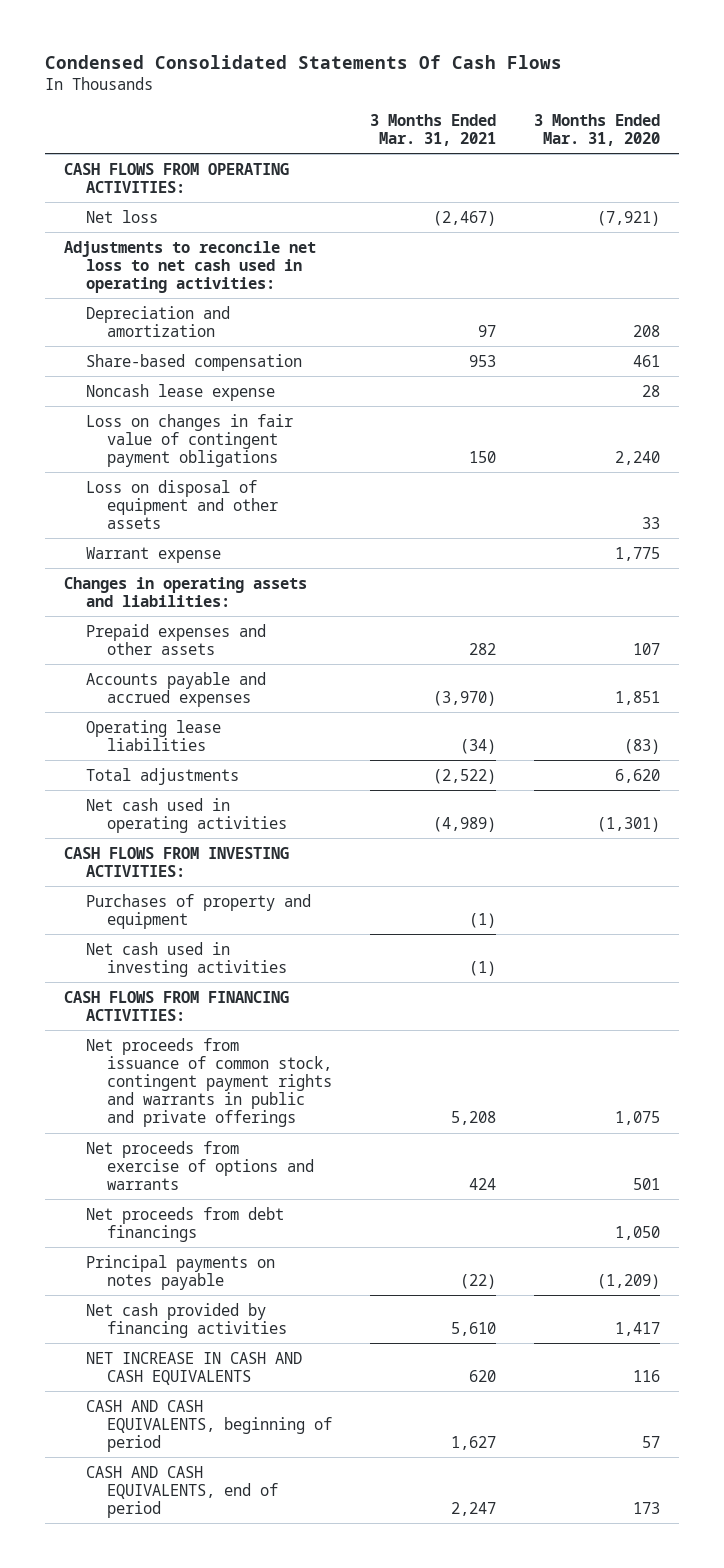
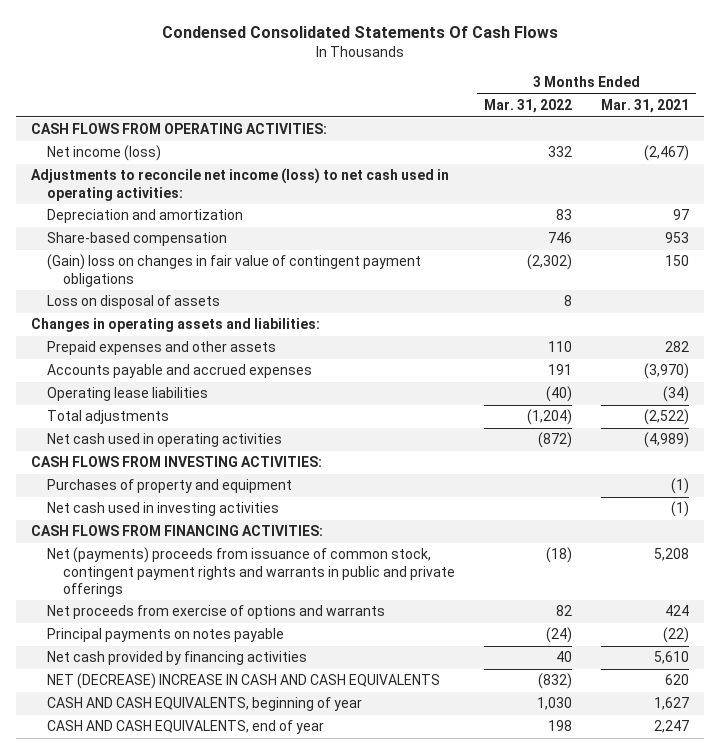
[533,113,660,146] 3 Months Ended Mar. 31, 2020 -> none
none -> [484,99,573,114] Mar. 31, 2022
[85,209,158,223] Net loss -> [47,145,162,162] Net income (loss)
[64,240,317,293] Adjustments to reconcile net loss to net cash used in operating activities: -> [30,168,449,201] Adjustments to reconcile net income (loss) to net cash used in operating activities:
[85,383,275,401] Noncash lease expense -> none
[85,546,221,563] Warrant expense -> none
[85,413,293,467] Loss on changes in fair value of contingent payment obligations -> [47,254,422,287] (Gain) loss on changes in fair value of contingent payment obligations
[85,479,279,529] Loss on disposal of equipment and other assets -> [47,295,221,310] Loss on disposal of assets
[85,1037,333,1128] Net proceeds from issuance of common stock, contingent payment rights and warrants in public and private offerings -> [47,547,456,597] Net (payments) proceeds from issuance of common stock, contingent payment rights and warrants in public and private offerings
[85,1206,284,1242] Net proceeds from debt financings -> none
[85,1351,302,1385] NET INCREASE IN CASH AND CASH EQUIVALENTS -> [47,673,441,690] NET (DECREASE) INCREASE IN CASH AND CASH EQUIVALENTS
[85,1399,333,1452] CASH AND CASH EQUIVALENTS, beginning of period -> [47,697,363,712] CASH AND CASH EQUIVALENTS, beginning of year
[85,1465,279,1518] CASH AND CASH EQUIVALENTS, end of period -> [47,720,325,735] CASH AND CASH EQUIVALENTS, end of year

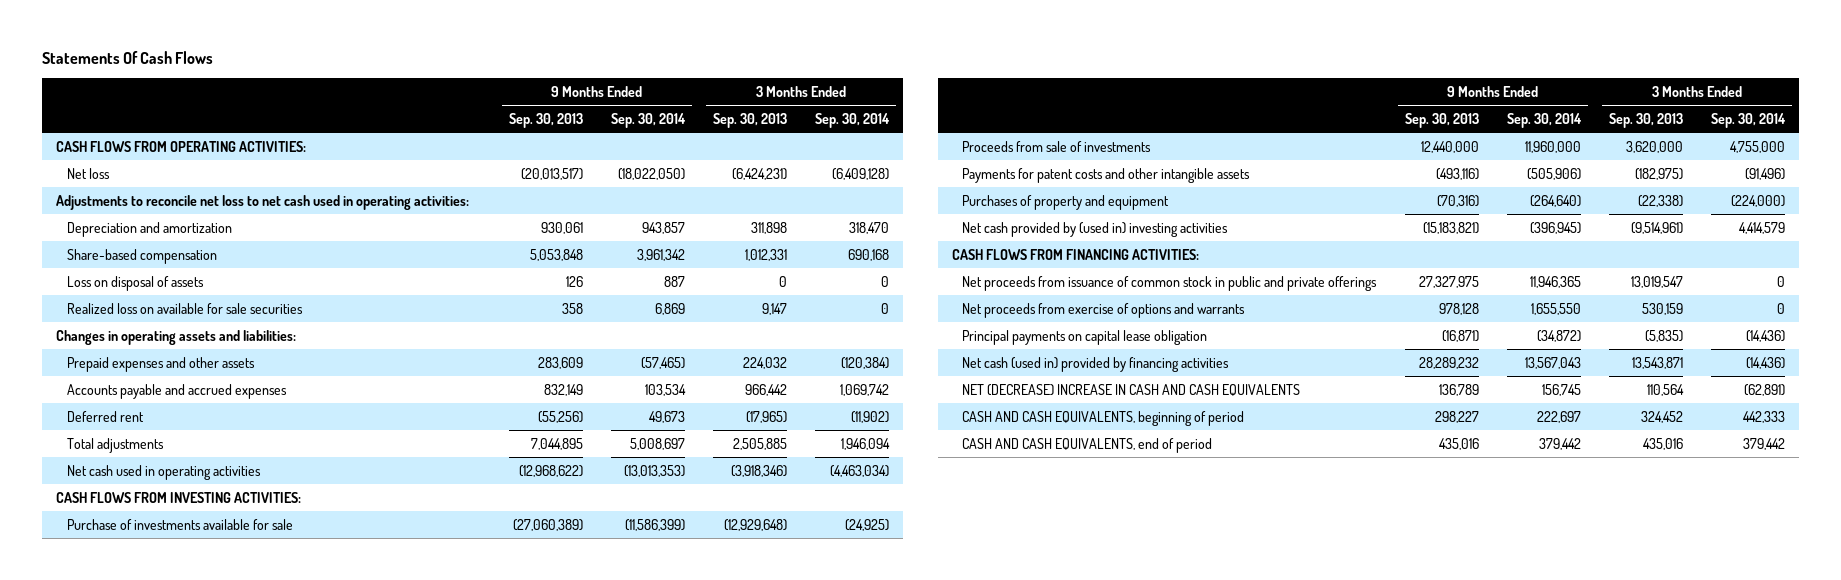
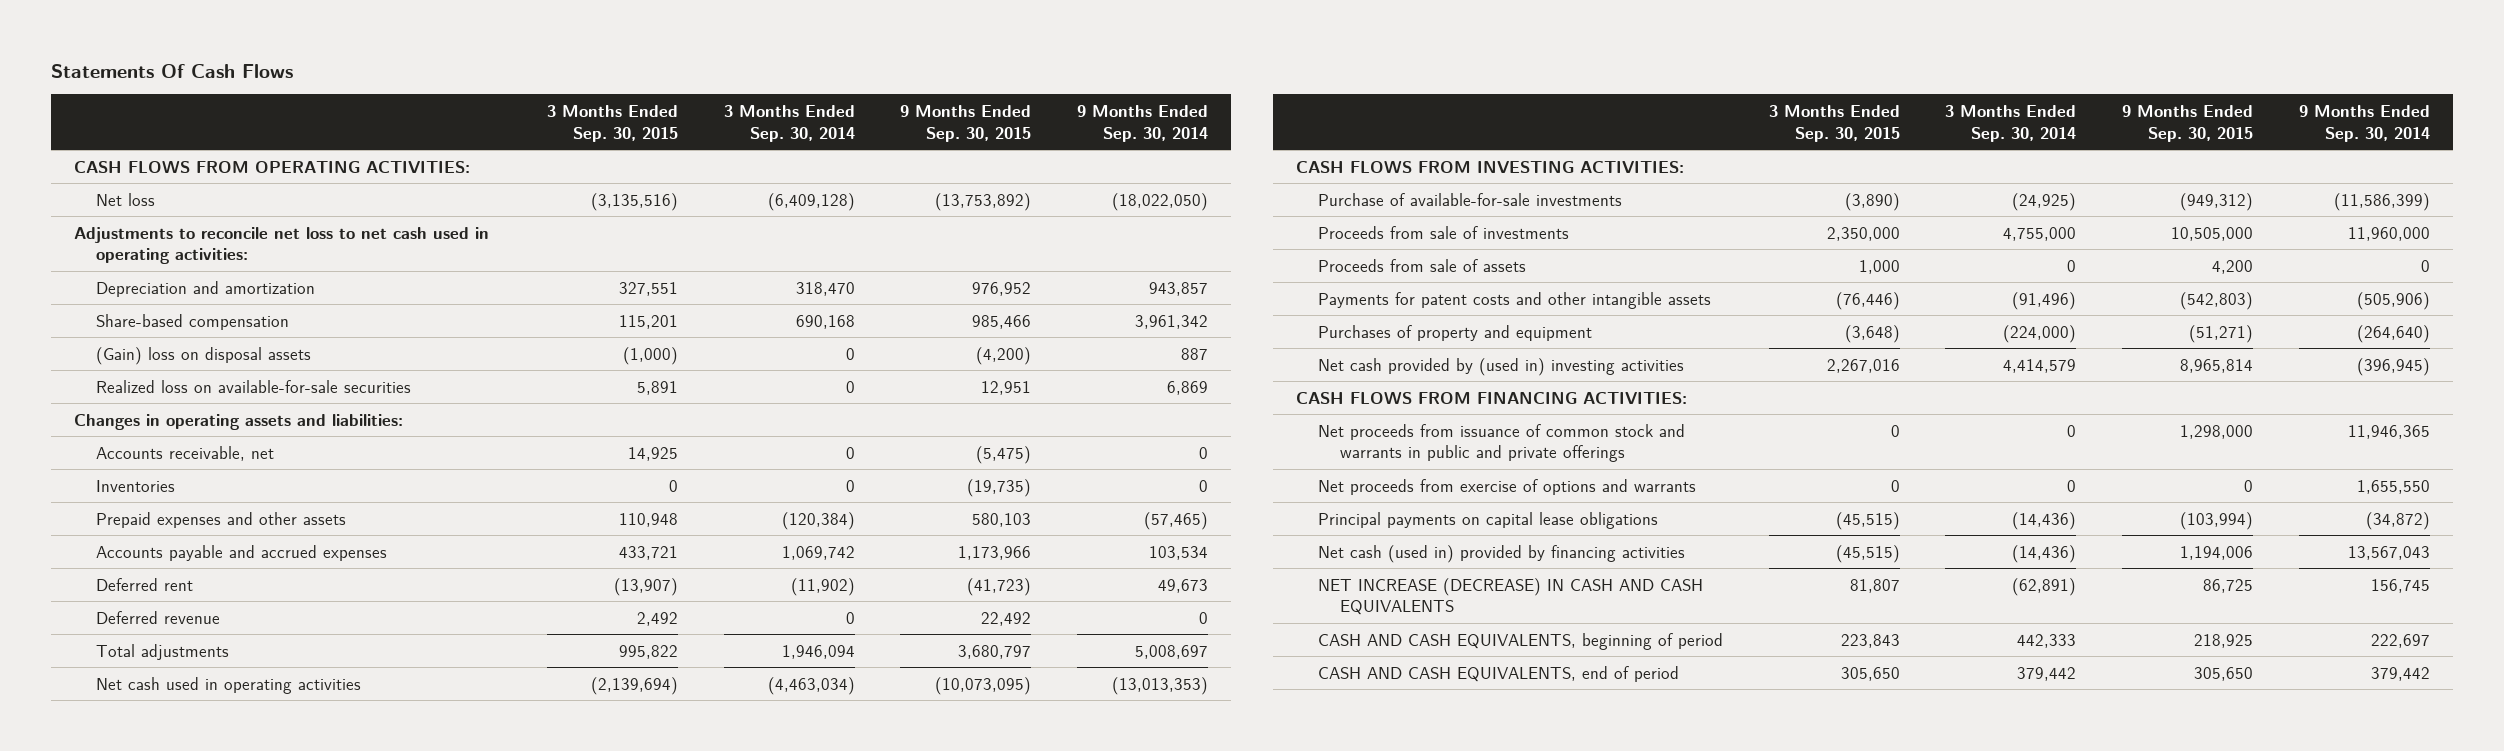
[508,112,583,128] Sep. 30, 2013 -> none
[713,112,788,128] Sep. 30, 2013 -> none
none -> [547,104,679,142] 3 Months Ended Sep. 30, 2015
none -> [900,104,1032,142] 9 Months Ended Sep. 30, 2015
[66,275,204,291] Loss on disposal of assets -> [96,346,312,365] (Gain) loss on disposal assets
[66,302,303,314] Realized loss on available for sale securities -> [96,379,412,393] Realized loss on available-for-sale securities
none -> [96,445,275,461] Accounts receivable, net
none -> [96,479,176,492] Inventories
none -> [96,610,221,624] Deferred revenue
[66,518,293,530] Purchase of investments available for sale -> [1318,192,1623,206] Purchase of available-for-sale investments
none -> [1318,258,1527,272] Proceeds from sale of assets
[962,275,1378,291] Net proceeds from issuance of common stock in public and private offerings -> [1318,423,1686,463] Net proceeds from issuance of common stock and warrants in public and private offerings
[962,329,1208,345] Principal payments on capital lease obligation -> [1318,511,1659,529] Principal payments on capital lease obligations
[962,383,1301,396] NET (DECREASE) INCREASE IN CASH AND CASH EQUIVALENTS -> [1318,577,1704,616] NET INCREASE (DECREASE) IN CASH AND CASH EQUIVALENTS

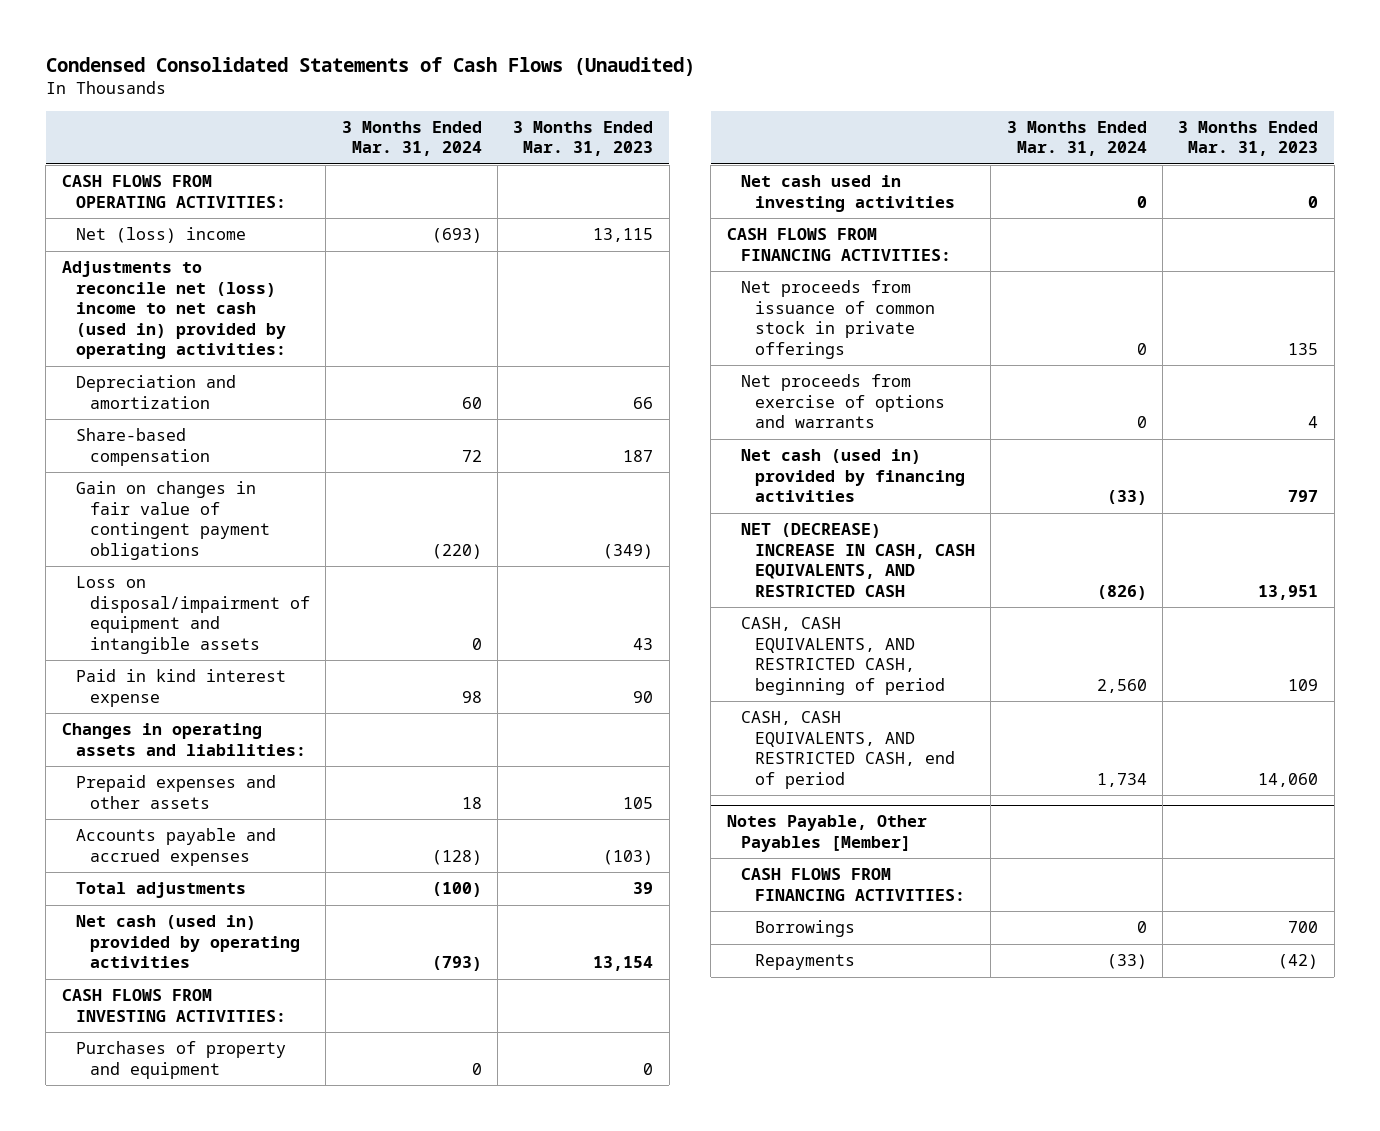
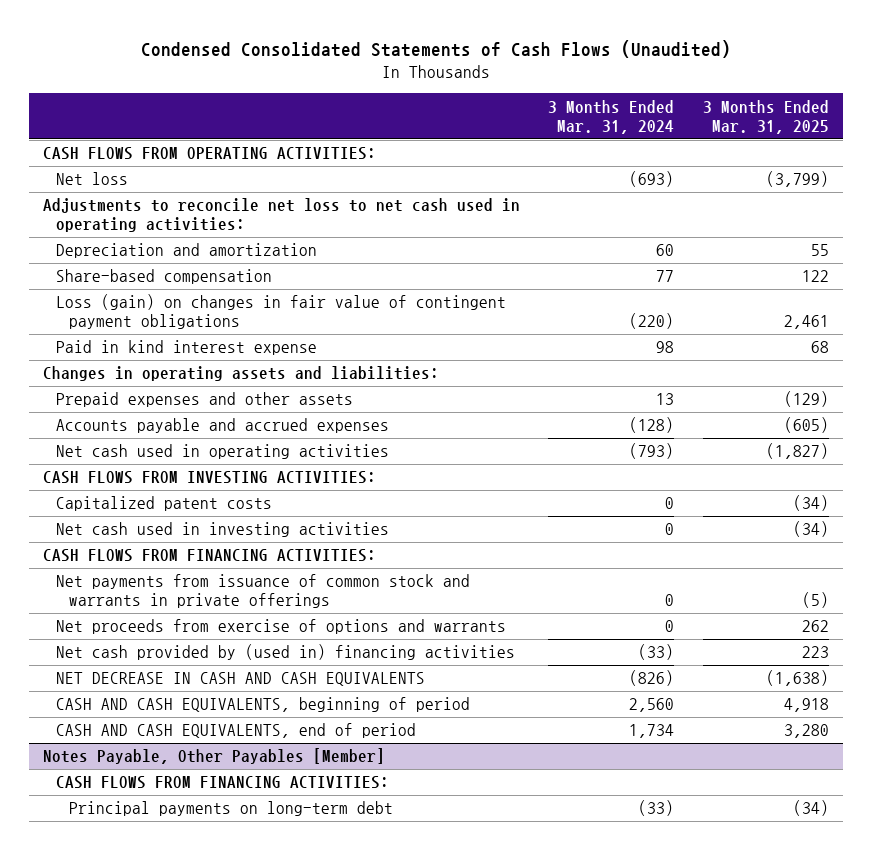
[513,120,654,157] 3 Months Ended Mar. 31, 2023 -> none
none -> [702,99,829,134] 3 Months Ended Mar. 31, 2025
[75,227,246,244] Net (loss) income -> [56,172,129,186] Net loss
[61,261,286,360] Adjustments to reconcile net (loss) income to net cash (used in) provided by operating activities: -> [43,198,521,233] Adjustments to reconcile net loss to net cash used in operating activities:
[75,576,311,654] Loss on disposal/impairment of equipment and intangible assets -> none
[461,449,482,462] 72 -> [656,270,675,283] 77
[75,481,271,560] Gain on changes in fair value of contingent payment obligations -> [56,294,507,330] Loss (gain) on changes in fair value of contingent payment obligations
[461,796,482,809] 18 -> [656,393,675,406] 13
[75,882,246,899] Total adjustments -> none
[75,915,301,969] Net cash (used in) provided by operating activities -> [56,444,390,460] Net cash used in operating activities
[75,1041,286,1079] Purchases of property and equipment -> none
none -> [56,496,273,512] Capitalized patent costs
[740,280,936,359] Net proceeds from issuance of common stock in private offerings -> [56,574,471,609] Net payments from issuance of common stock and warrants in private offerings
[740,449,966,503] Net cash (used in) provided by financing activities -> [56,644,516,661] Net cash provided by (used in) financing activities
[740,523,976,597] NET (DECREASE) INCREASE IN CASH, CASH EQUIVALENTS, AND RESTRICTED CASH -> [56,672,426,687] NET DECREASE IN CASH AND CASH EQUIVALENTS
[740,617,946,695] CASH, CASH EQUIVALENTS, AND RESTRICTED CASH, beginning of period -> [56,697,471,713] CASH AND CASH EQUIVALENTS, beginning of period
[740,711,956,789] CASH, CASH EQUIVALENTS, AND RESTRICTED CASH, end of period -> [56,723,417,739] CASH AND CASH EQUIVALENTS, end of period
[755,920,856,938] Borrowings -> none
[755,954,856,971] Repayments -> [69,801,394,817] Principal payments on long-term debt

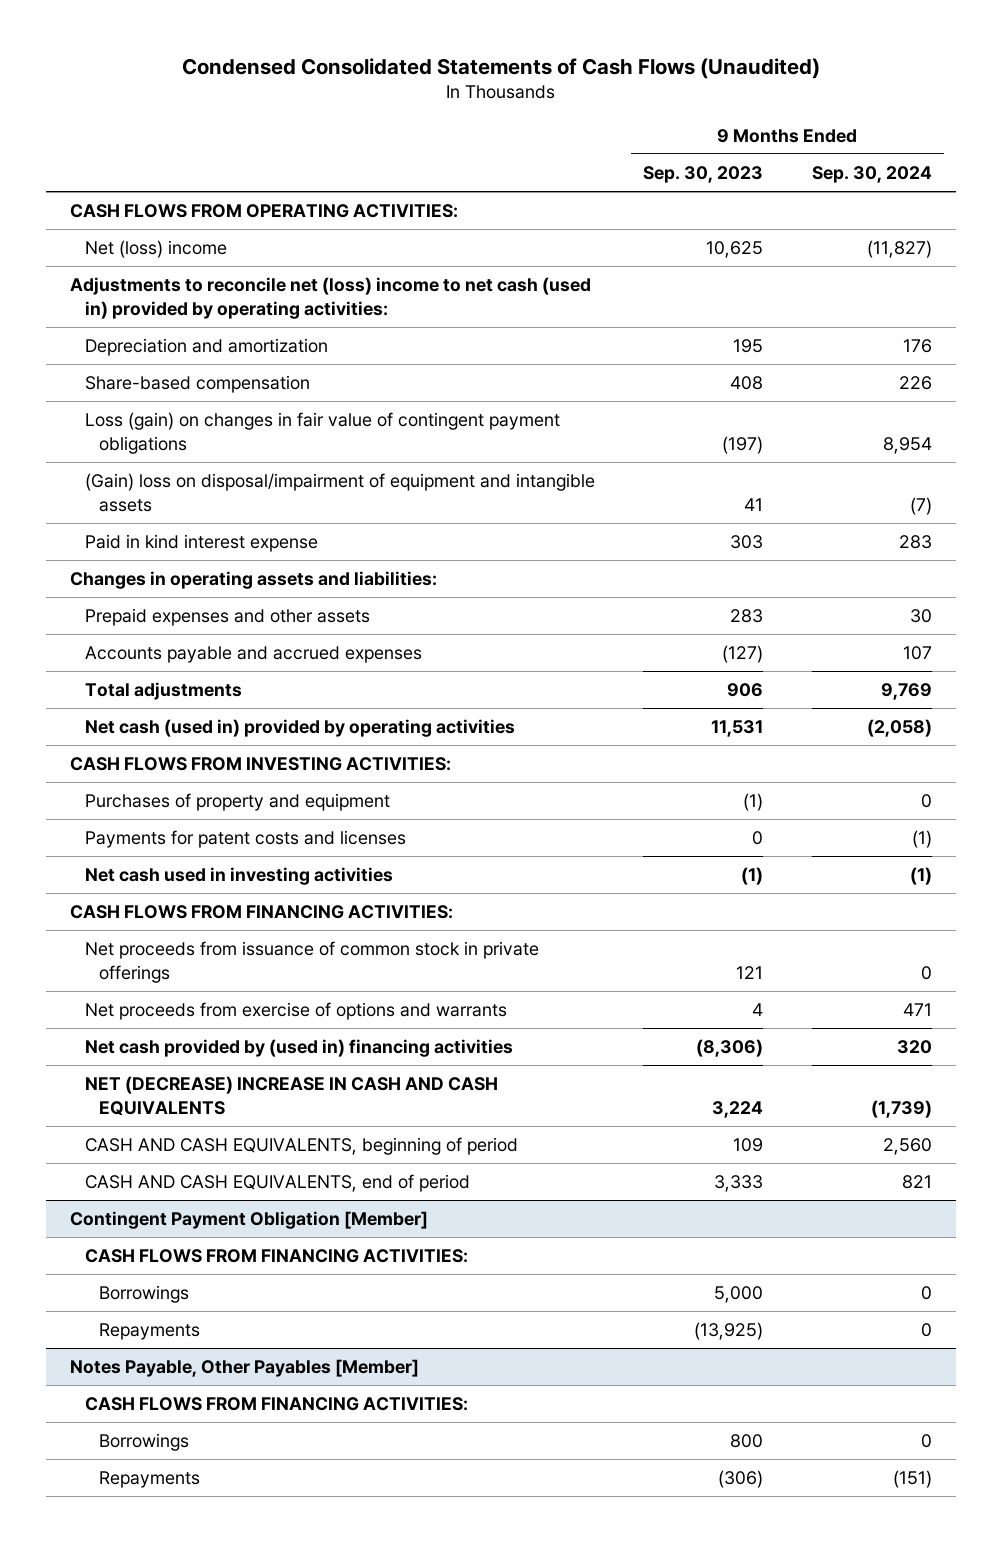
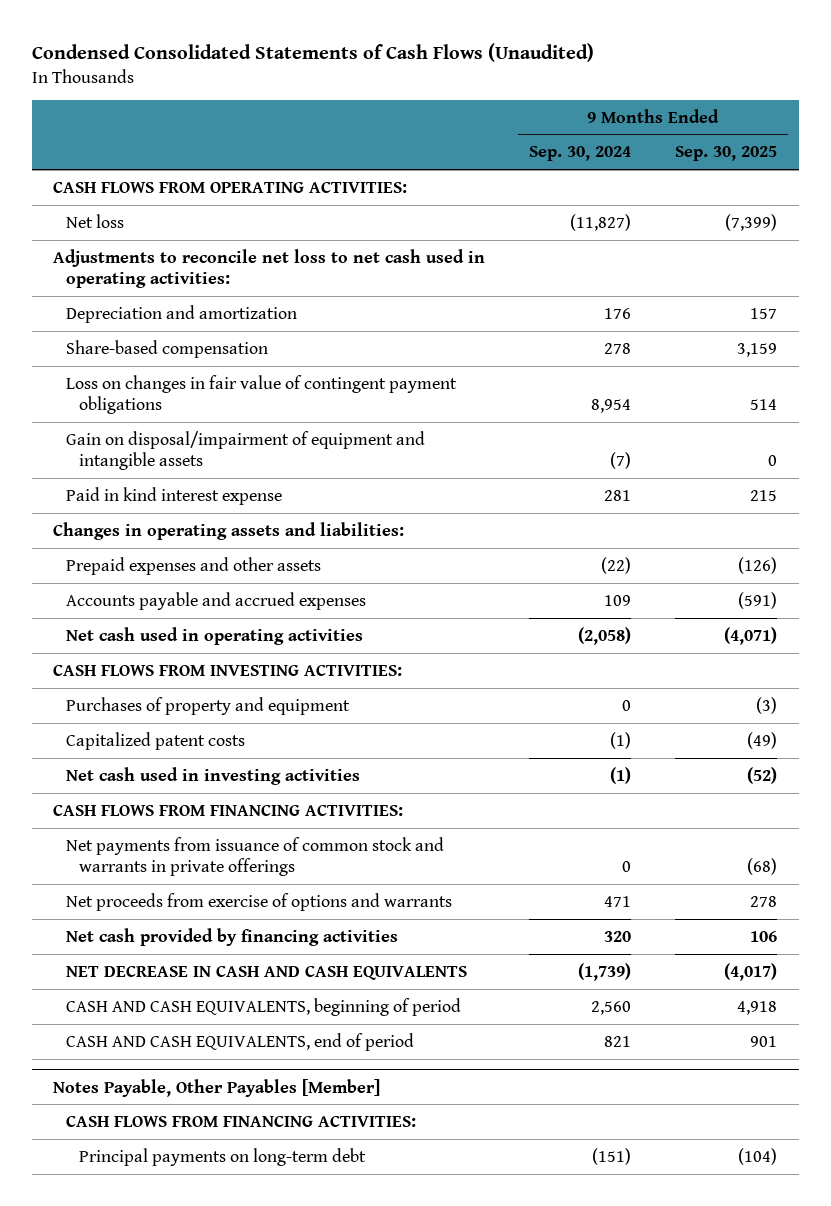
[643,166,764,184] Sep. 30, 2023 -> none
none -> [675,146,778,162] Sep. 30, 2025
[84,240,227,259] Net (loss) income -> [66,213,125,228] Net loss
[69,277,591,319] Adjustments to reconcile net (loss) income to net cash (used in) provided by operating activities: -> [53,248,486,289] Adjustments to reconcile net loss to net cash used in operating activities:
[898,376,932,391] 226 -> [604,342,632,354] 278
[84,412,560,454] Loss (gain) on changes in fair value of contingent payment obligations -> [66,374,458,415] Loss on changes in fair value of contingent payment obligations
[84,473,595,512] (Gain) loss on disposal/impairment of equipment and intangible assets -> [66,430,426,471] Gain on disposal/impairment of equipment and intangible assets
[898,535,932,550] 283 -> [604,489,632,501] 281
[84,682,242,701] Total adjustments -> none
[909,609,932,624] 30 -> [601,556,632,574] (22)
[902,646,932,661] 107 -> [604,594,632,606] 109
[84,719,515,738] Net cash (used in) provided by operating activities -> [66,626,364,645] Net cash used in operating activities
[84,830,406,849] Payments for patent costs and licenses -> [66,731,246,750] Capitalized patent costs
[84,941,539,983] Net proceeds from issuance of common stock in private offerings -> [66,836,445,877] Net payments from issuance of common stock and warrants in private offerings
[84,1039,513,1058] Net cash provided by (used in) financing activities -> [66,927,399,946] Net cash provided by financing activities
[84,1076,498,1116] NET (DECREASE) INCREASE IN CASH AND CASH EQUIVALENTS -> [66,965,468,980] NET DECREASE IN CASH AND CASH EQUIVALENTS
[69,1211,428,1230] Contingent Payment Obligation [Member] -> none
[84,1249,468,1264] CASH FLOWS FROM FINANCING ACTIVITIES: -> none
[99,1285,190,1304] Borrowings -> none
[99,1323,201,1341] Repayments -> none
[99,1433,190,1452] Borrowings -> none
[99,1471,201,1489] Repayments -> [78,1147,366,1166] Principal payments on long-term debt

